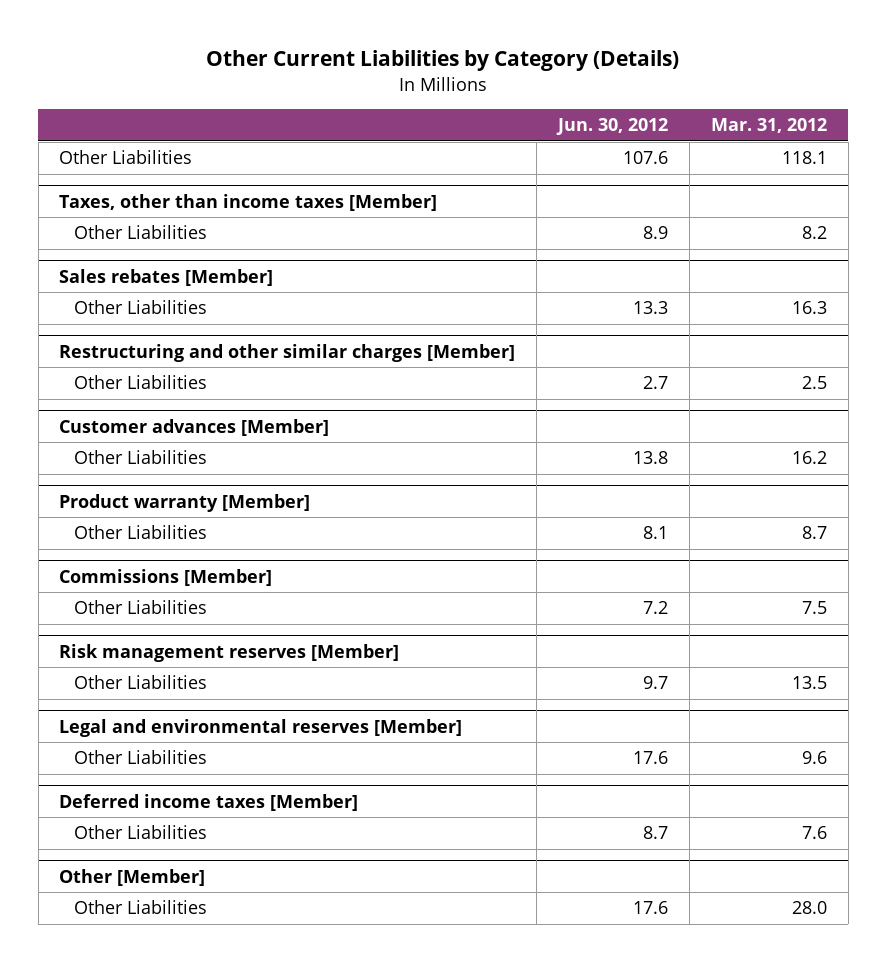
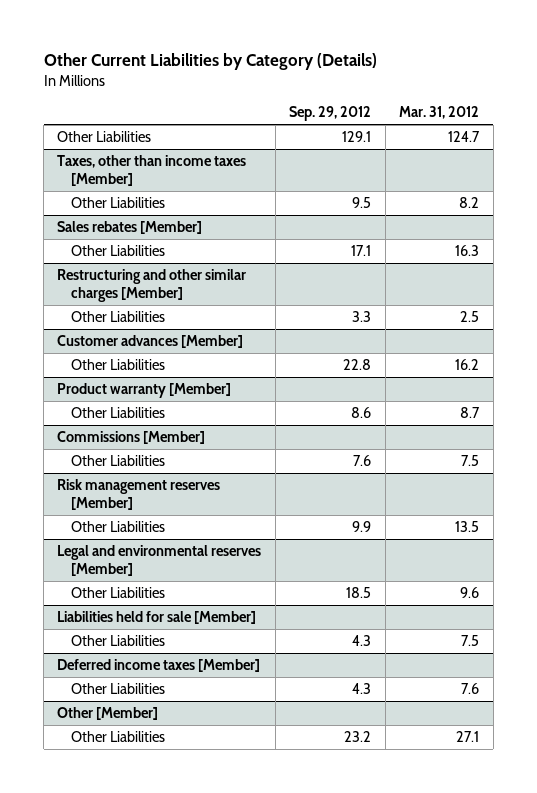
[556,118,669,136] Jun. 30, 2012 -> none
none -> [289,106,372,122] Sep. 29, 2012
[782,151,828,165] 118.1 -> [448,131,481,143] 124.7
none -> [57,611,257,625] Liabilities held for sale [Member]
none -> [71,635,166,647] Other Liabilities
[792,901,828,915] 28.0 -> [456,731,480,743] 27.1

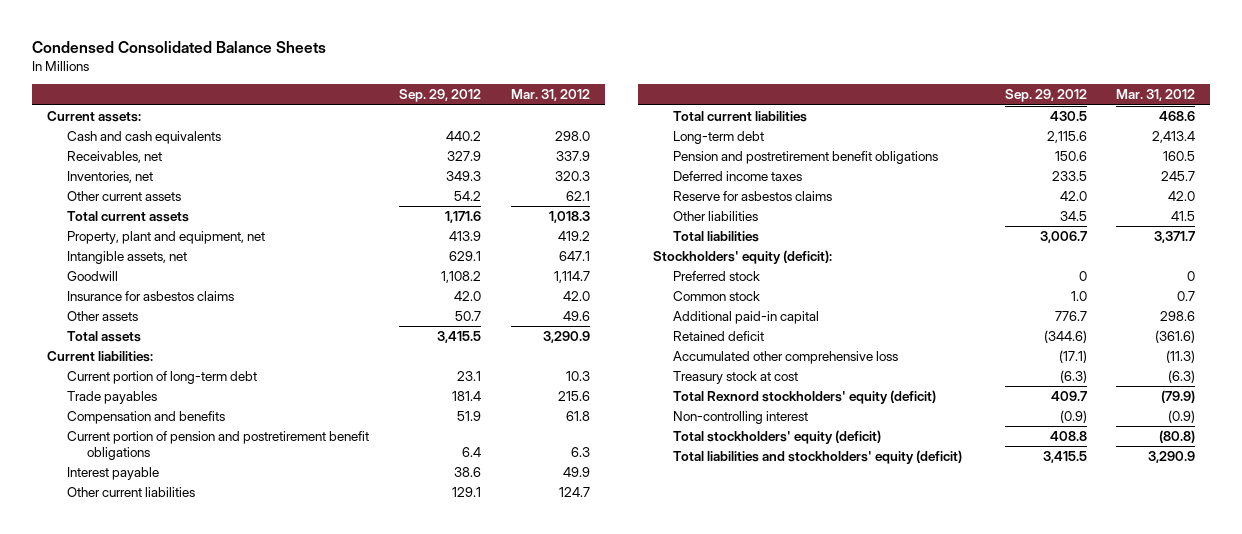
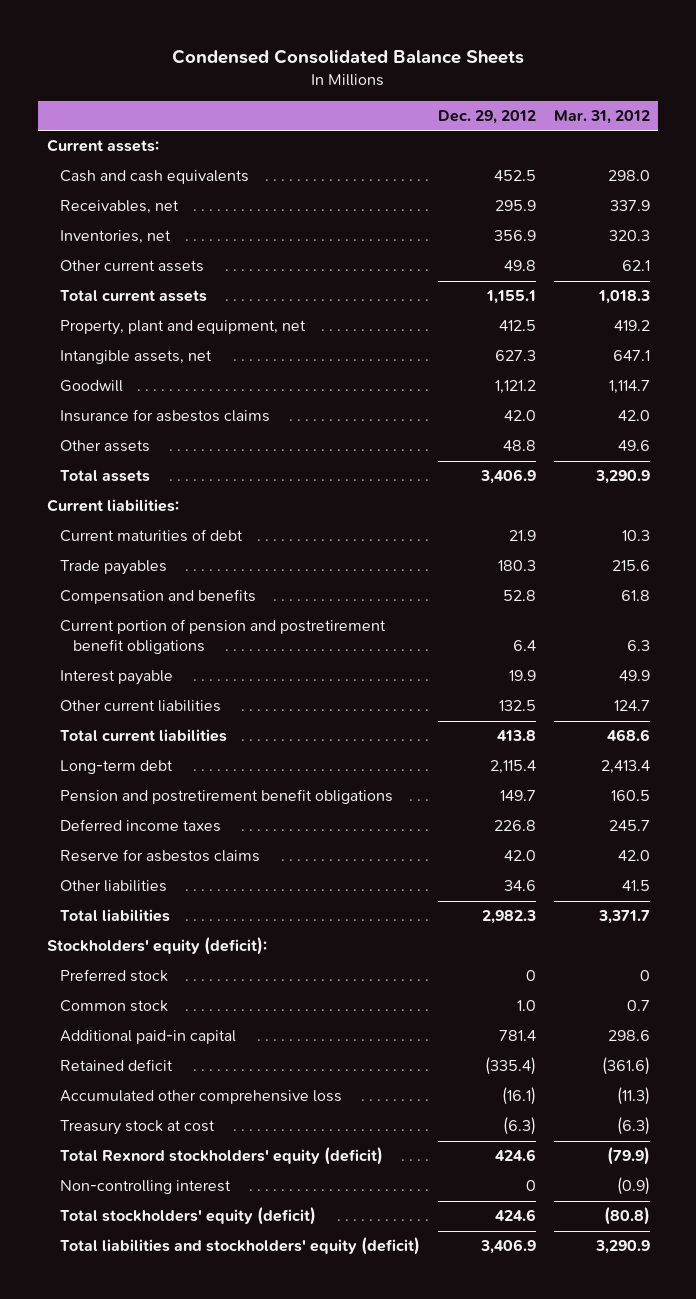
[398,89,481,103] Sep. 29, 2012 -> none
none -> [437,110,536,125] Dec. 29, 2012
[66,371,257,385] Current portion of long-term debt -> [59,529,243,543] Current maturities of debt

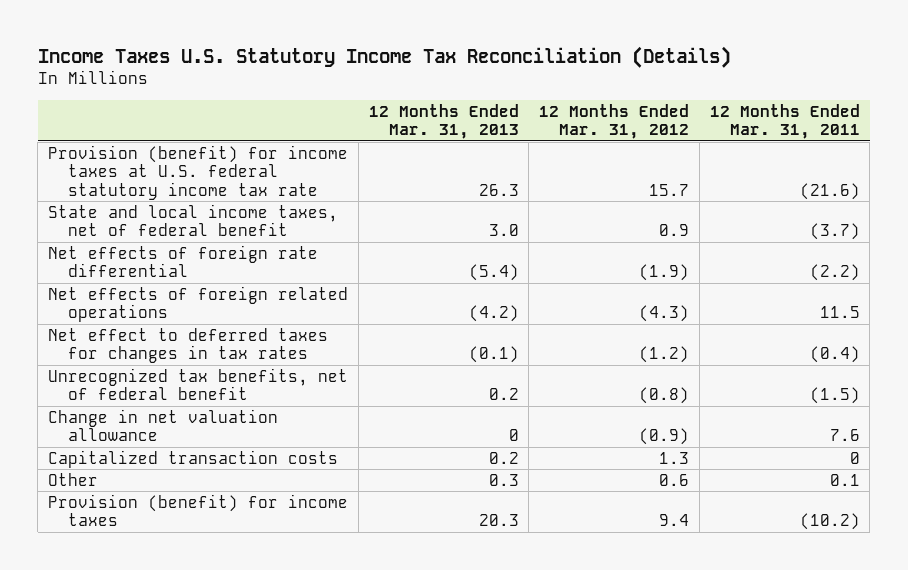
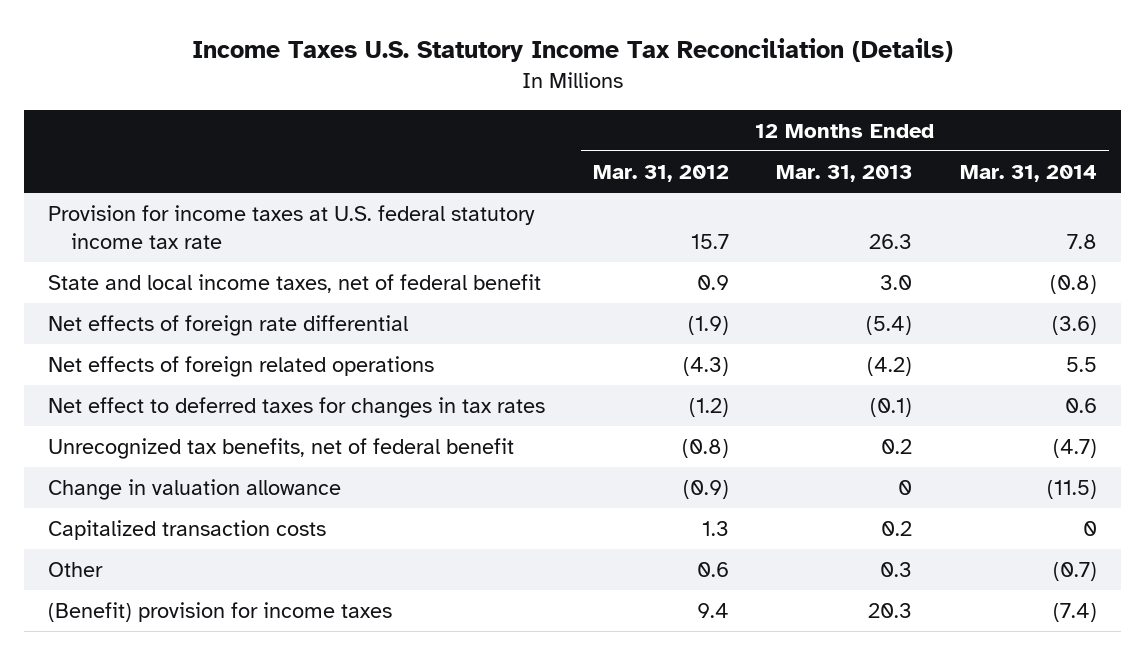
[709,103,860,140] 12 Months Ended Mar. 31, 2011 -> none
none -> [960,164,1098,182] Mar. 31, 2014
[48,144,349,200] Provision (benefit) for income taxes at U.S. federal statutory income tax rate -> [47,205,535,249] Provision for income taxes at U.S. federal statutory income tax rate
[48,408,279,442] Change in net valuation allowance -> [47,479,341,501] Change in valuation allowance
[48,493,349,527] Provision (benefit) for income taxes -> [47,602,392,623] (Benefit) provision for income taxes

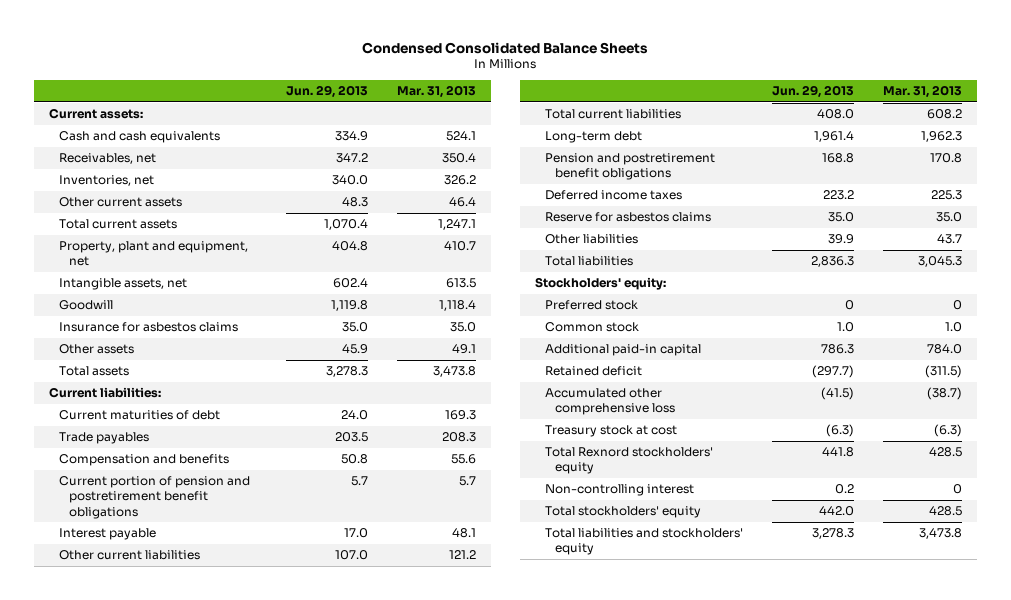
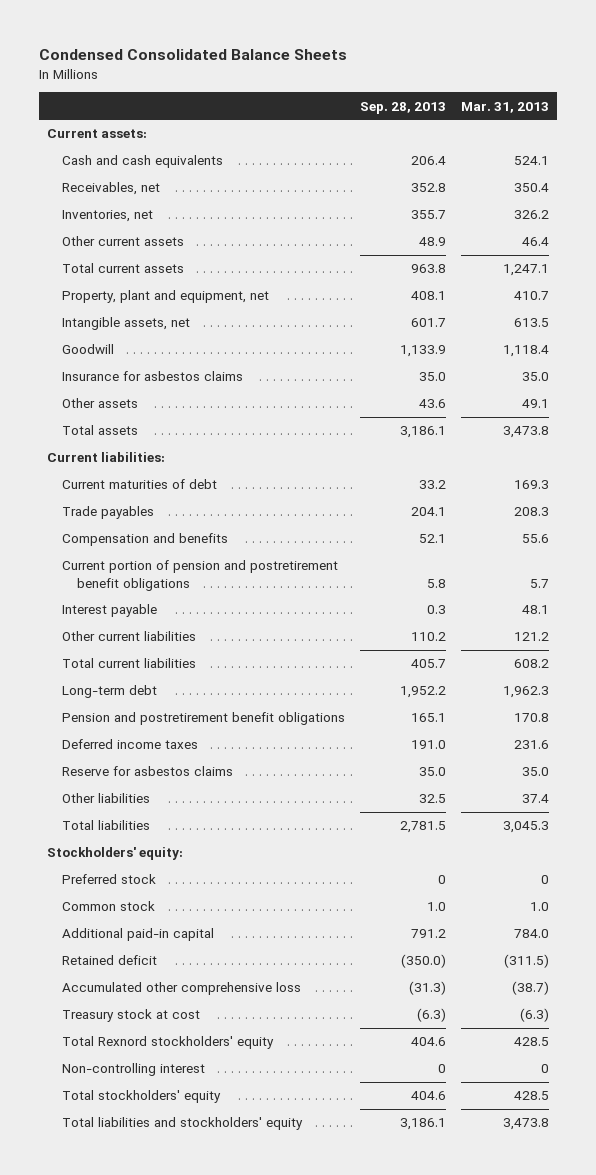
[285,85,368,99] Jun. 29, 2013 -> none
none -> [360,101,447,114] Sep. 28, 2013
[931,190,963,201] 225.3 -> [514,740,550,750] 231.6
[937,234,963,245] 43.7 -> [522,794,550,804] 37.4

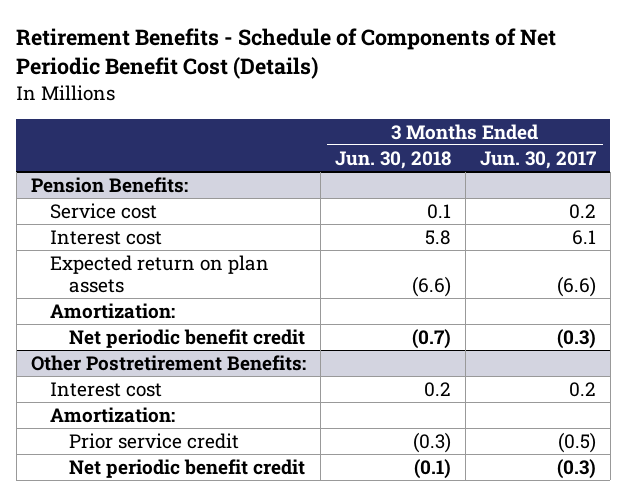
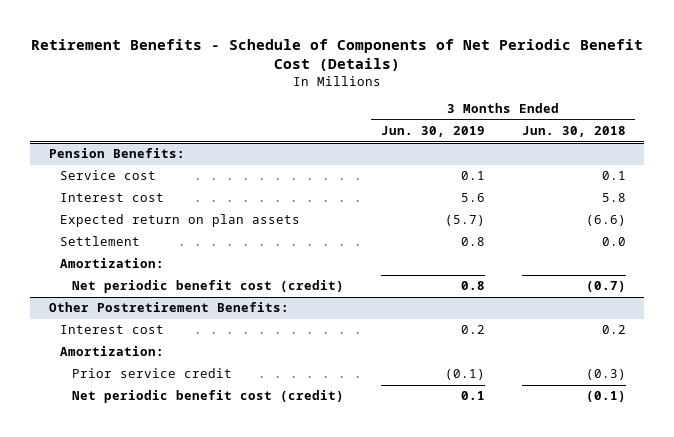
[479,150,596,169] Jun. 30, 2017 -> none
none -> [380,126,485,138] Jun. 30, 2019
none -> [60,236,141,247] Settlement
[68,328,305,348] Net periodic benefit credit -> [71,280,344,294] Net periodic benefit cost (credit)
[68,458,305,478] Net periodic benefit credit -> [71,390,344,404] Net periodic benefit cost (credit)

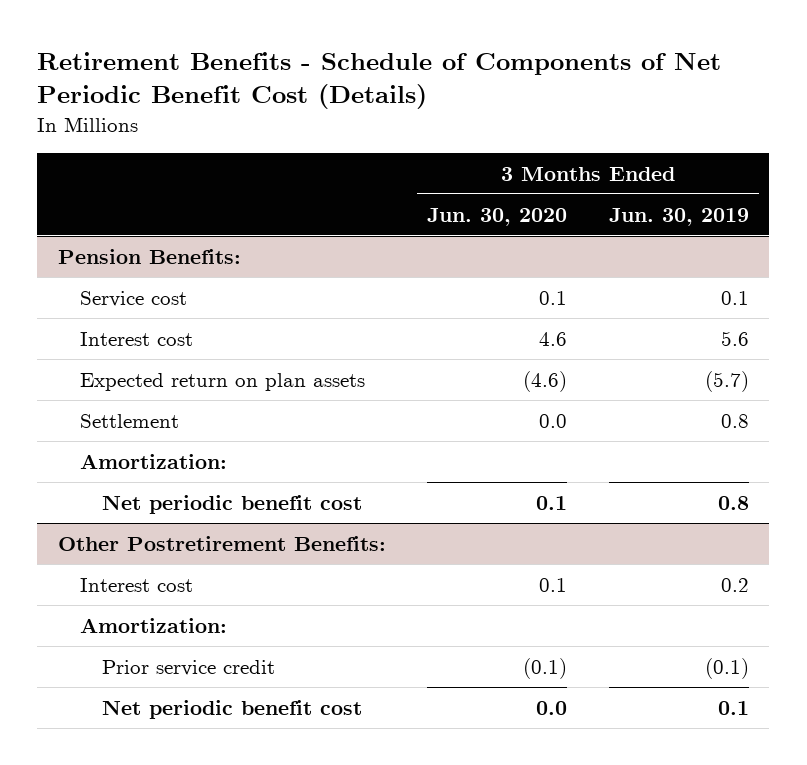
[521,126,626,138] Jun. 30, 2018 -> none
none -> [427,207,568,226] Jun. 30, 2020
[71,280,344,294] Net periodic benefit cost (credit) -> [101,494,362,514] Net periodic benefit cost
[71,390,344,404] Net periodic benefit cost (credit) -> [101,699,362,719] Net periodic benefit cost

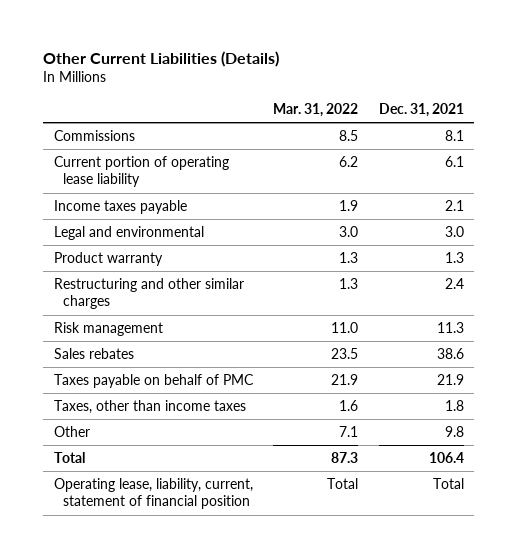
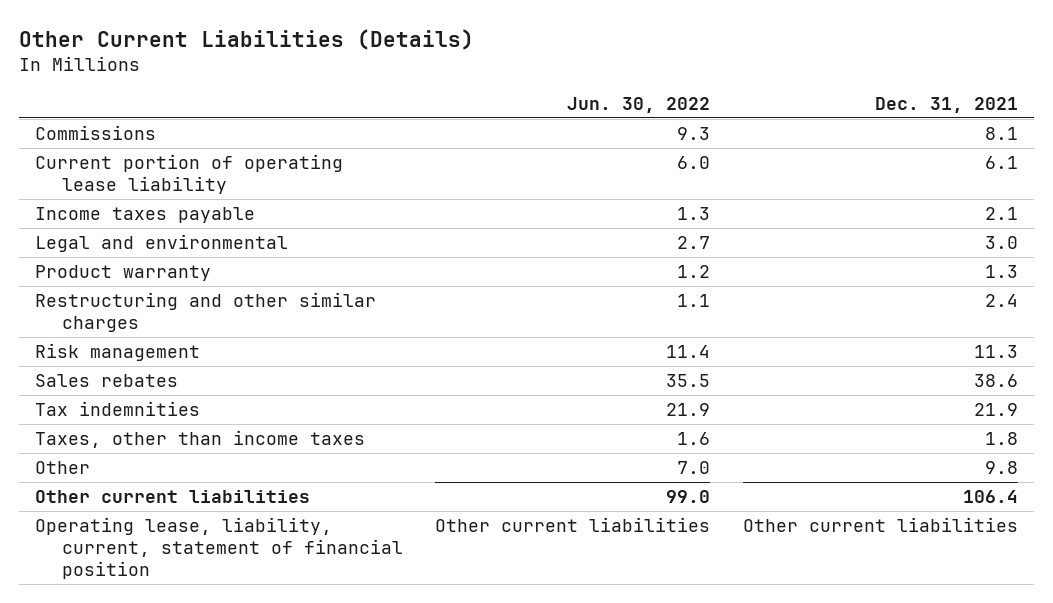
[273,102,359,117] Mar. 31, 2022 -> none
none -> [567,96,711,113] Jun. 30, 2022
[53,374,254,389] Taxes payable on behalf of PMC -> [35,401,201,417] Tax indemnities
[53,452,85,464] Total -> [35,490,311,504] Other current liabilities
[433,478,465,490] Total -> [743,517,1019,533] Other current liabilities

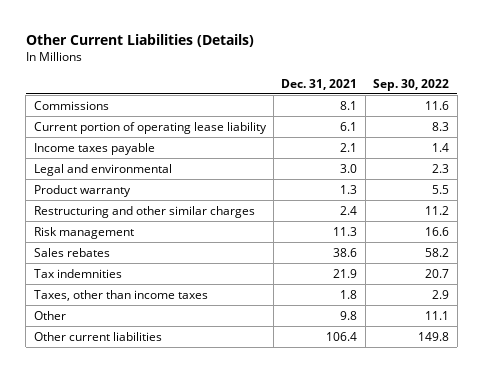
[567,96,711,113] Jun. 30, 2022 -> none
none -> [373,78,450,91] Sep. 30, 2022
[35,517,403,580] Operating lease, liability, current, statement of financial position -> none

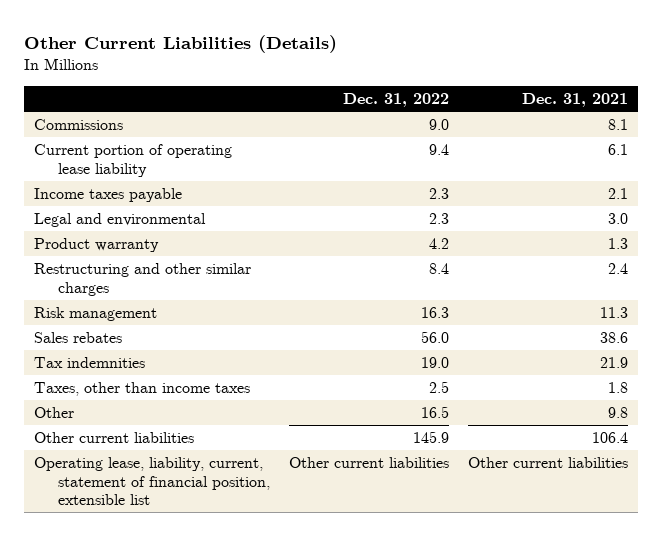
[373,78,450,91] Sep. 30, 2022 -> none
none -> [343,92,450,107] Dec. 31, 2022
none -> [33,457,271,506] Operating lease, liability, current, statement of financial position, extensible list

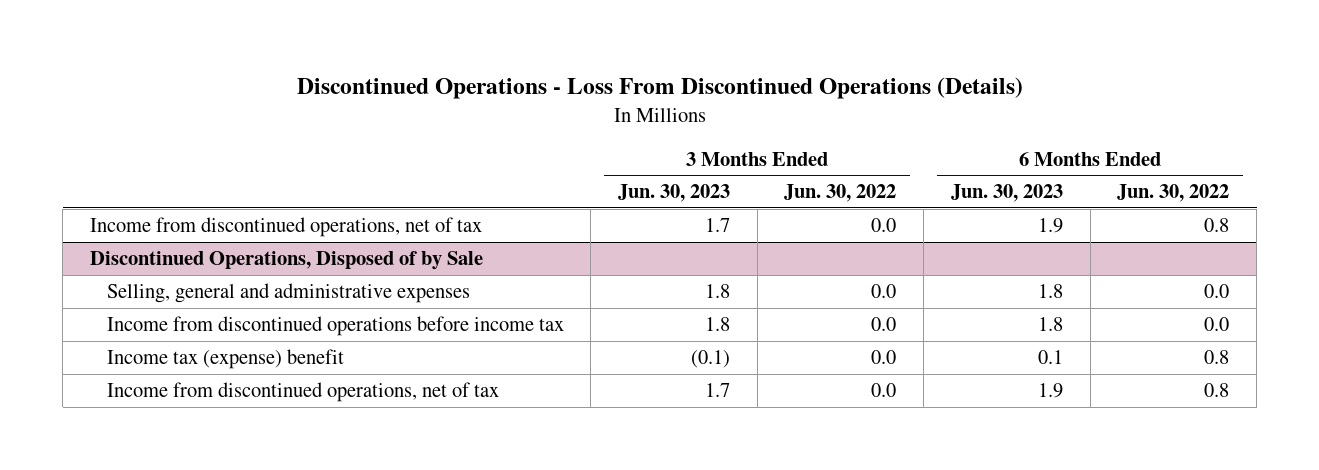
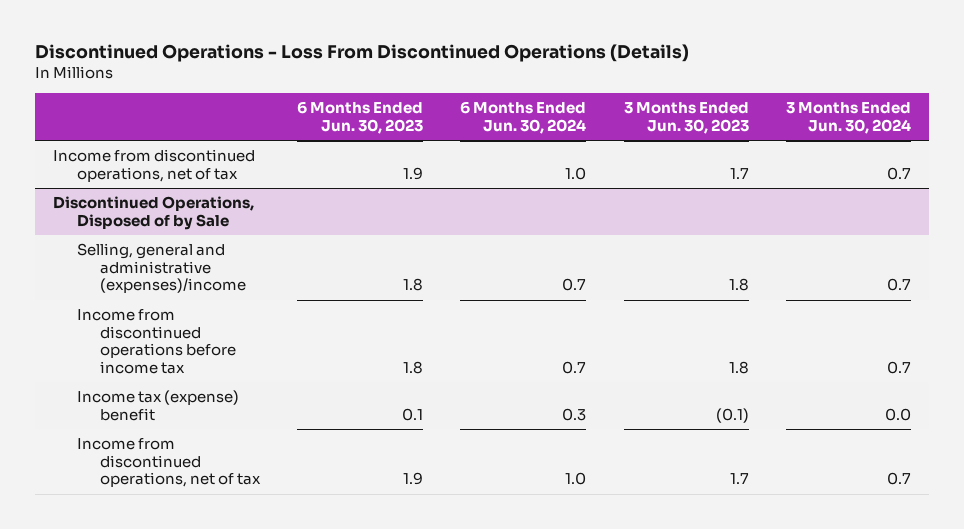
[784,184,897,203] Jun. 30, 2022 -> none
[1117,184,1230,203] Jun. 30, 2022 -> none
none -> [460,101,587,135] 6 Months Ended Jun. 30, 2024
none -> [785,102,911,135] 3 Months Ended Jun. 30, 2024
[106,283,470,304] Selling, general and administrative expenses -> [76,243,247,294] Selling, general and administrative (expenses)/income

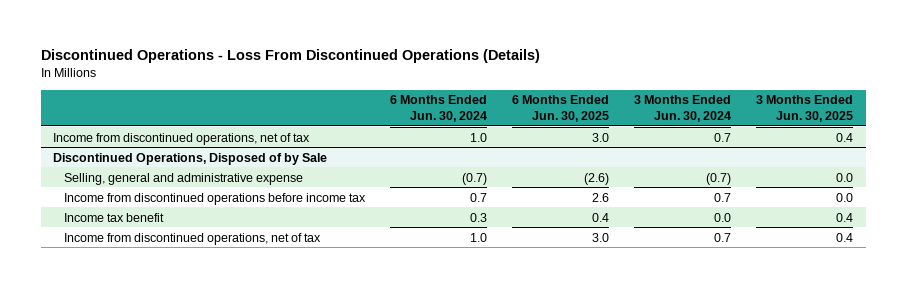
[297,101,424,135] 6 Months Ended Jun. 30, 2023 -> none
[623,102,749,135] 3 Months Ended Jun. 30, 2023 -> none
none -> [512,95,610,122] 6 Months Ended Jun. 30, 2025
none -> [756,95,854,122] 3 Months Ended Jun. 30, 2025
[76,243,247,294] Selling, general and administrative (expenses)/income -> [64,172,304,185] Selling, general and administrative expense
[562,278,587,292] 0.7 -> [462,172,488,185] (0.7)
[886,278,911,292] 0.7 -> [706,172,732,185] (0.7)
[76,390,239,421] Income tax (expense) benefit -> [64,212,165,222] Income tax benefit

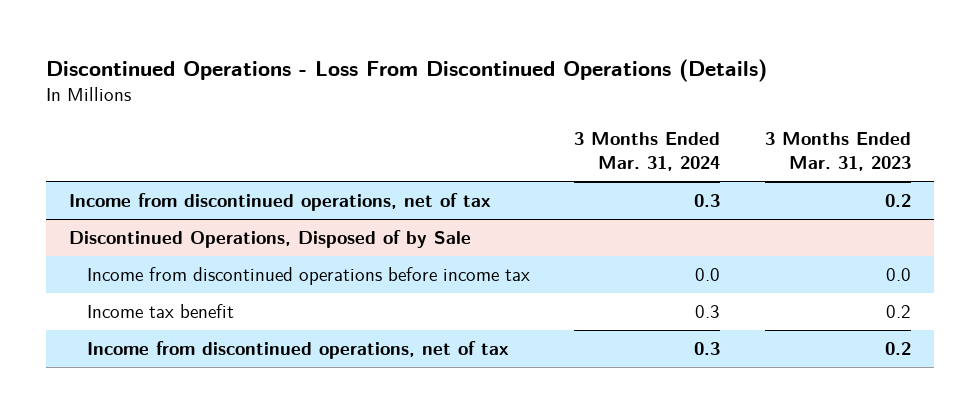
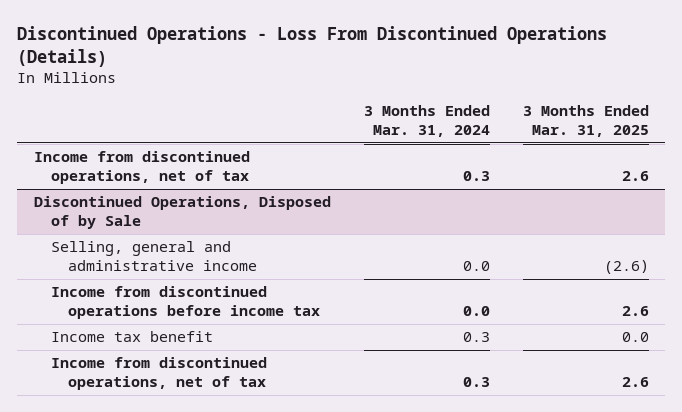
[765,132,912,171] 3 Months Ended Mar. 31, 2023 -> none
none -> [522,105,649,138] 3 Months Ended Mar. 31, 2025
none -> [50,241,258,271] Selling, general and administrative income

